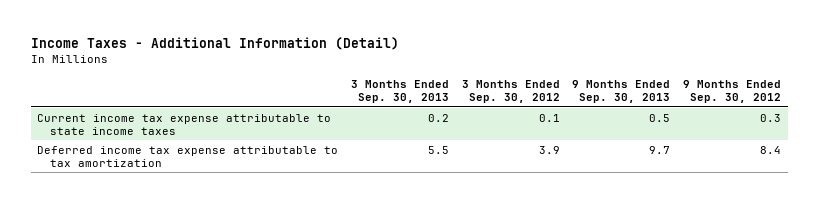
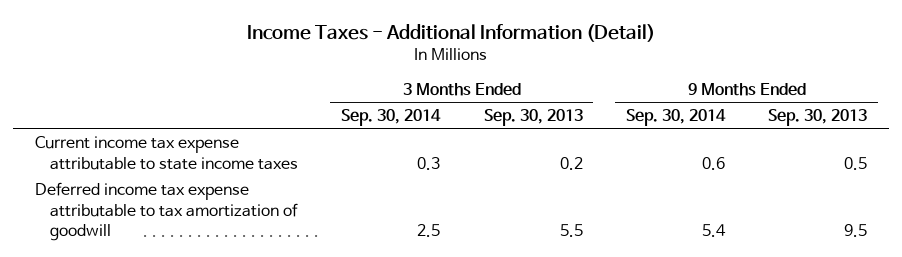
[461,80,560,104] 3 Months Ended Sep. 30, 2012 -> none
[683,80,782,104] 9 Months Ended Sep. 30, 2012 -> none
none -> [341,109,442,127] Sep. 30, 2014
none -> [626,109,727,127] Sep. 30, 2014
[37,145,339,167] Deferred income tax expense attributable to tax amortization -> [35,181,298,242] Deferred income tax expense attributable to tax amortization of goodwill
[649,145,671,154] 9.7 -> [844,224,868,238] 9.5

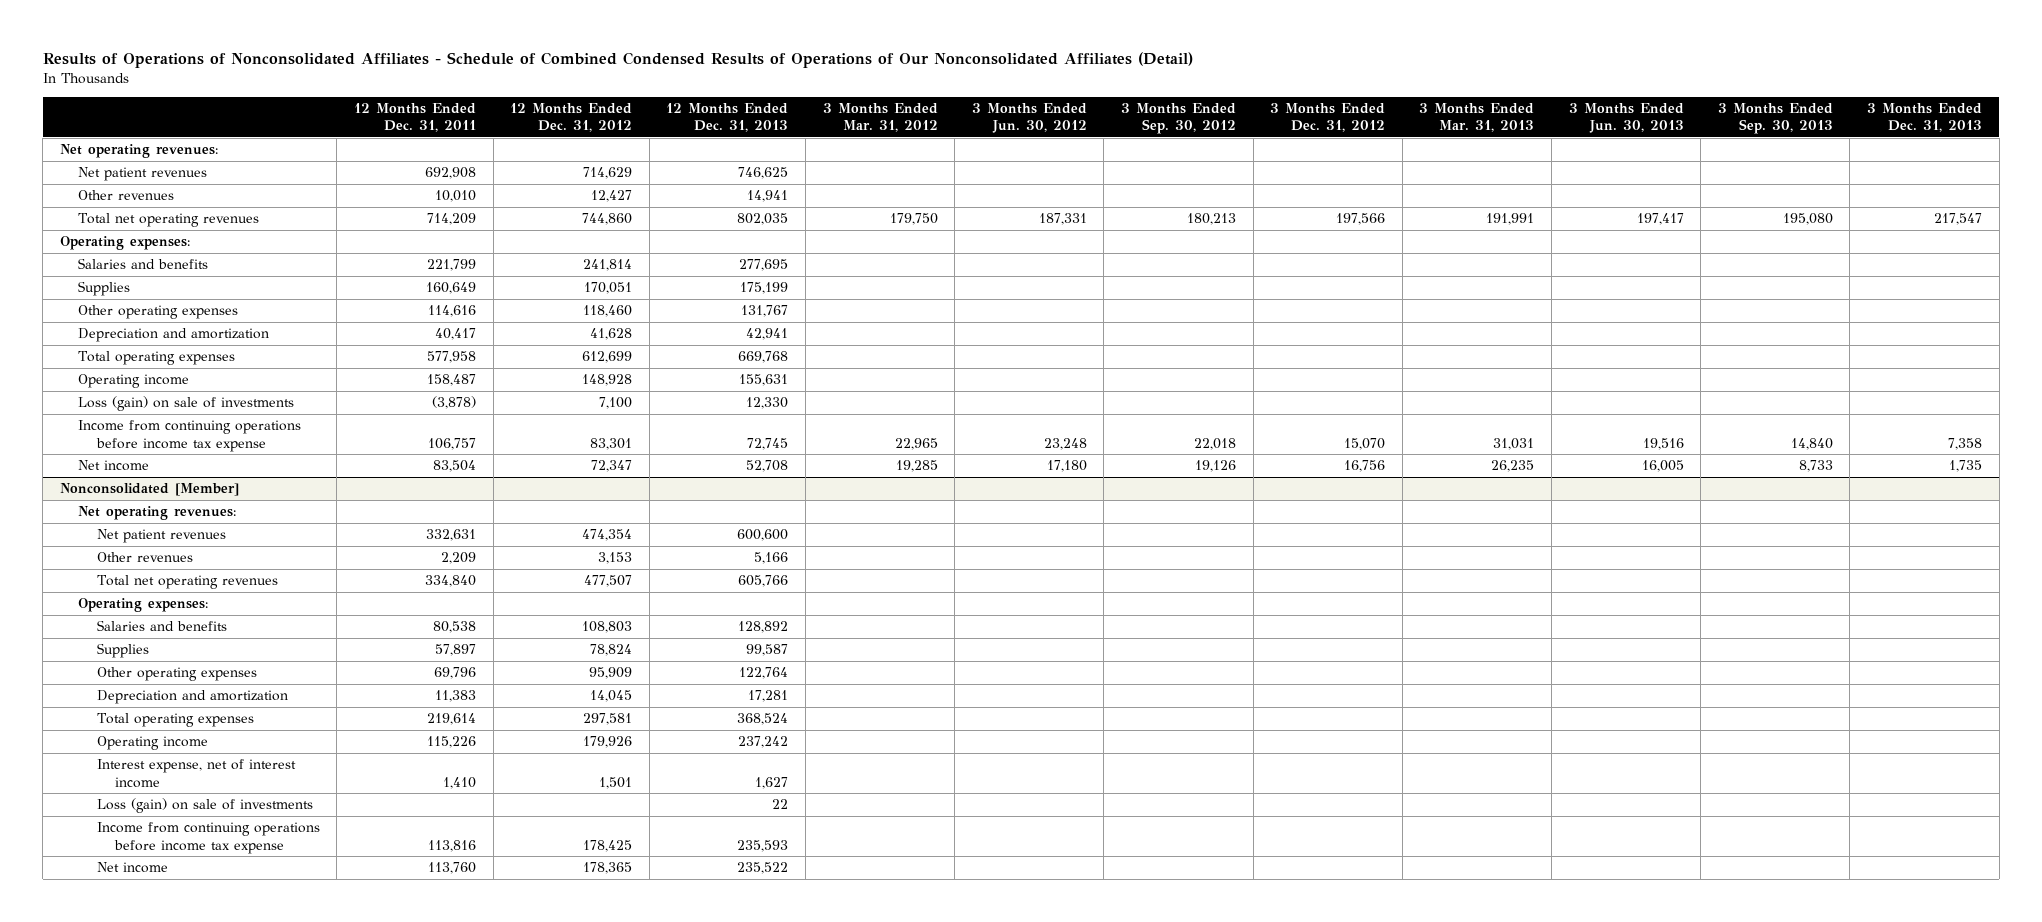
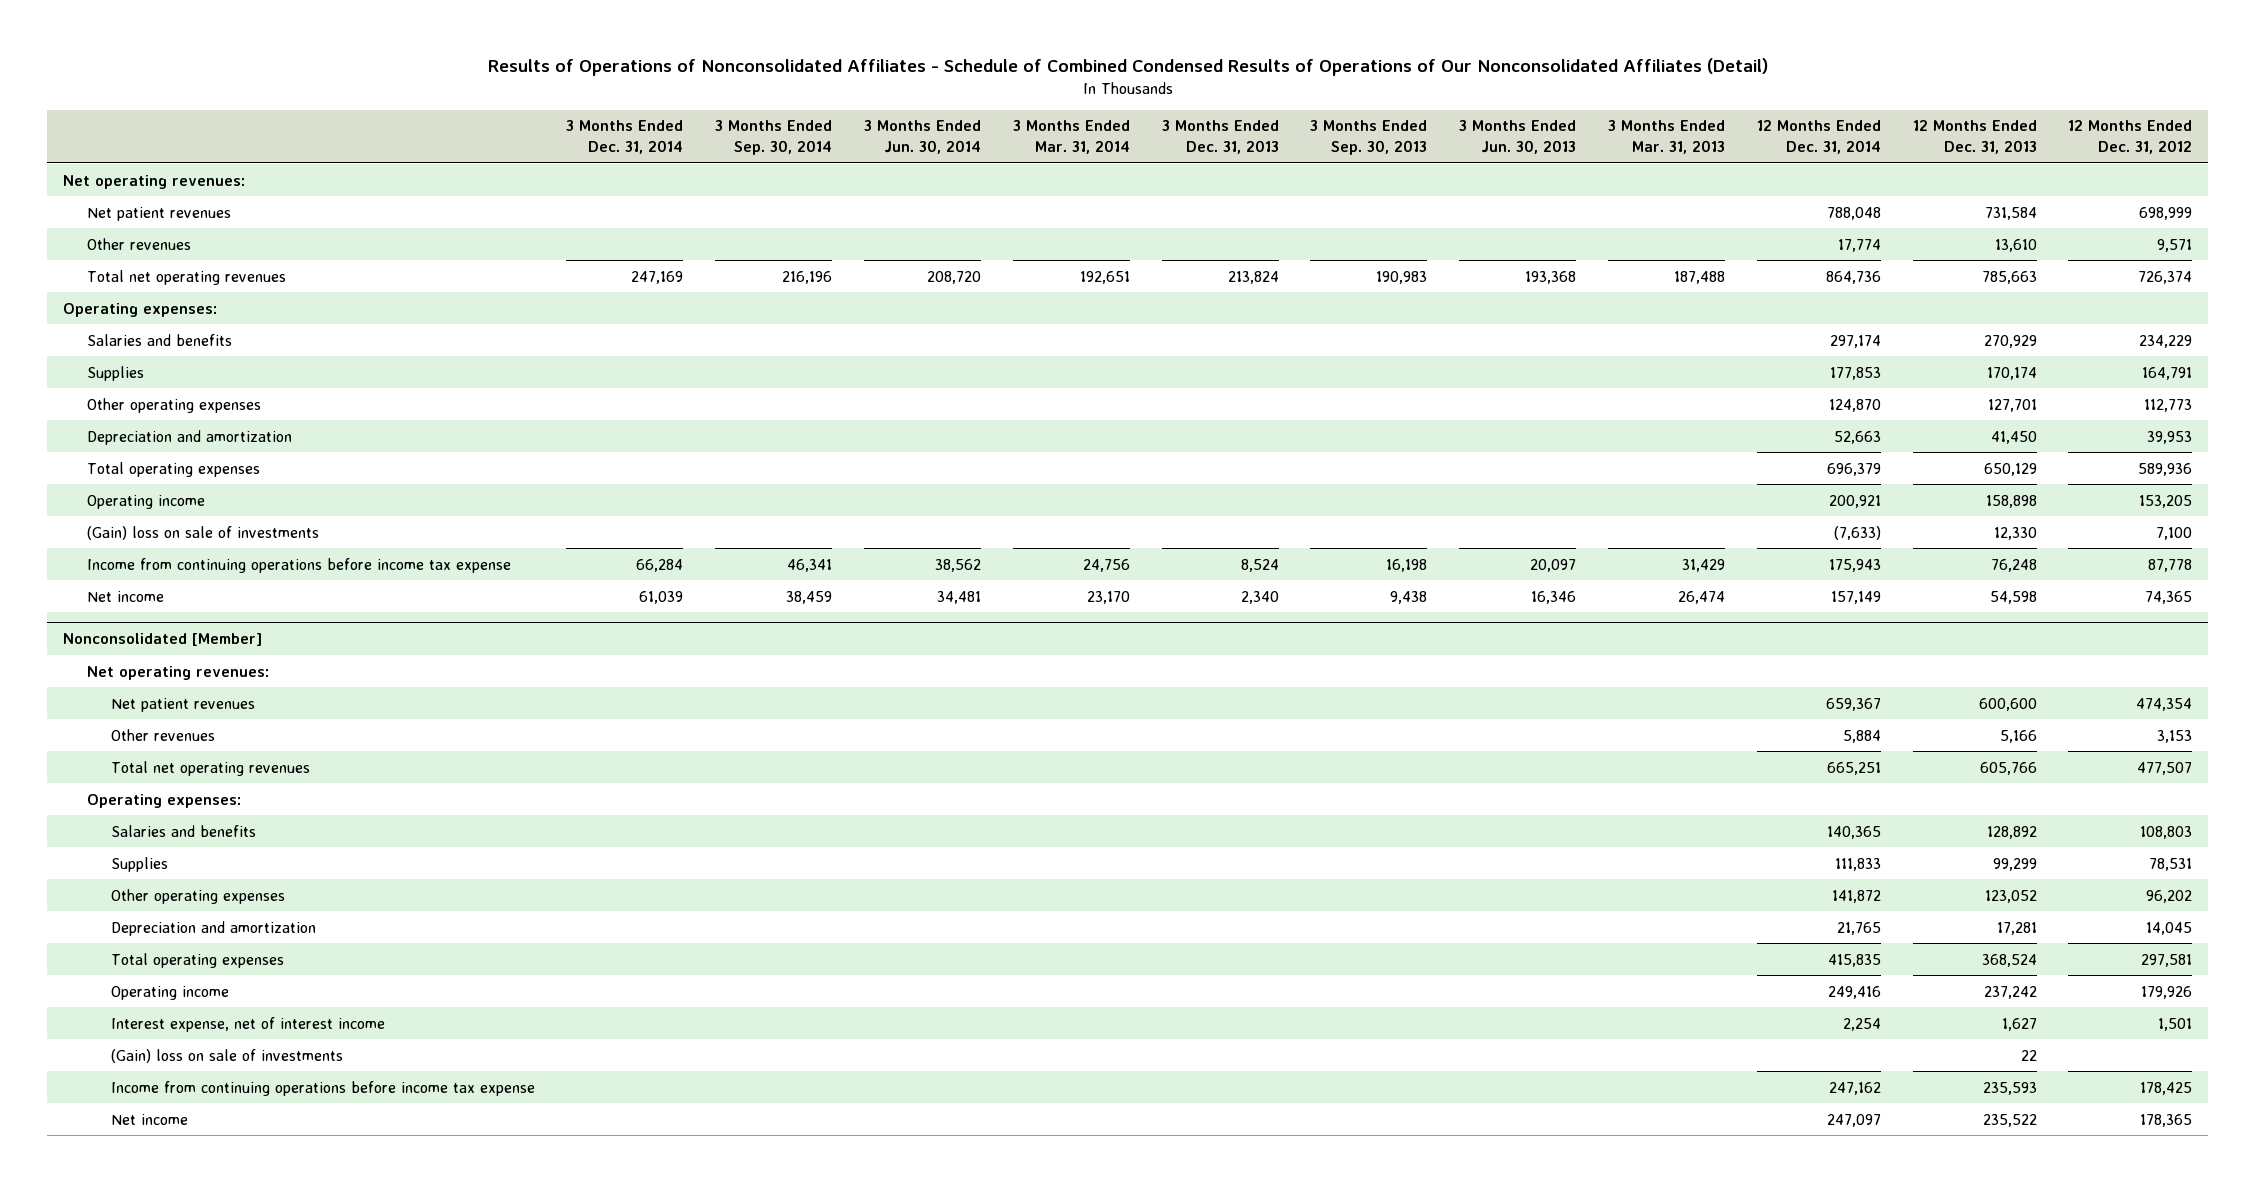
[354,102,477,133] 12 Months Ended Dec. 31, 2011 -> none
[822,102,938,133] 3 Months Ended Mar. 31, 2012 -> none
[971,102,1087,134] 3 Months Ended Jun. 30, 2012 -> none
[1121,102,1237,135] 3 Months Ended Sep. 30, 2012 -> none
[1270,102,1386,133] 3 Months Ended Dec. 31, 2012 -> none
none -> [566,120,684,154] 3 Months Ended Dec. 31, 2014
none -> [715,120,833,155] 3 Months Ended Sep. 30, 2014
none -> [864,120,982,154] 3 Months Ended Jun. 30, 2014
none -> [1012,120,1130,154] 3 Months Ended Mar. 31, 2014
none -> [1756,120,1881,154] 12 Months Ended Dec. 31, 2014
[583,167,633,180] 714,629 -> [2139,206,2193,220] 698,999
[738,167,789,180] 746,625 -> [1984,206,2037,220] 731,584
[591,190,633,203] 12,427 -> [2157,238,2193,252] 9,571
[747,190,789,203] 14,941 -> [1994,238,2037,252] 13,610
[582,213,633,226] 744,860 -> [2138,270,2193,284] 726,374
[737,213,789,226] 802,035 -> [1981,270,2037,284] 785,663
[1486,213,1535,226] 191,991 -> [1674,270,1726,284] 187,488
[1636,213,1684,226] 197,417 -> [1525,270,1577,284] 193,368
[1782,213,1833,226] 195,080 -> [1376,270,1428,284] 190,983
[1934,213,1983,226] 217,547 -> [1227,270,1279,284] 213,824
[583,259,633,272] 241,814 -> [2139,334,2193,348] 234,229
[739,259,789,272] 277,695 -> [1983,334,2037,348] 270,929
[584,282,633,295] 170,051 -> [2142,366,2193,380] 164,791
[740,282,789,295] 175,199 -> [1986,366,2037,380] 170,174
[583,305,633,318] 118,460 -> [2144,398,2193,412] 112,773
[741,305,789,318] 131,767 -> [1987,398,2037,412] 127,701
[590,328,633,341] 41,628 -> [2147,430,2193,444] 39,953
[746,328,789,341] 42,941 -> [1990,430,2037,444] 41,450
[582,351,633,364] 612,699 -> [2138,462,2193,476] 589,936
[738,351,789,364] 669,768 -> [1983,462,2037,476] 650,129
[582,374,633,387] 148,928 -> [2139,494,2193,508] 153,205
[739,374,789,387] 155,631 -> [1985,494,2037,508] 158,898
[78,396,295,412] Loss (gain) on sale of investments -> [86,525,319,540] (Gain) loss on sale of investments
[590,437,633,450] 83,301 -> [2148,558,2193,572] 87,778
[747,437,789,450] 72,745 -> [1990,558,2037,572] 76,248
[1493,437,1535,450] 31,031 -> [1682,558,1726,572] 31,429
[1642,437,1684,450] 19,516 -> [1530,558,1577,572] 20,097
[1790,437,1833,450] 14,840 -> [1386,558,1428,572] 16,198
[1948,437,1983,450] 7,358 -> [1240,558,1279,572] 8,524
[591,460,633,473] 72,347 -> [2145,590,2193,604] 74,365
[746,460,789,473] 52,708 -> [1989,590,2037,604] 54,598
[1491,460,1535,473] 26,235 -> [1678,590,1726,604] 26,474
[1641,460,1684,473] 16,005 -> [1531,590,1577,604] 16,346
[1798,460,1833,473] 8,733 -> [1390,590,1428,604] 9,438
[1949,460,1983,473] 1,735 -> [1240,590,1279,604] 2,340
[590,644,633,657] 78,824 -> [2149,857,2193,871] 78,531
[746,644,789,657] 99,587 -> [1992,857,2037,871] 99,299
[589,667,633,680] 95,909 -> [2146,889,2193,903] 96,202
[739,667,789,680] 122,764 -> [1984,889,2037,903] 123,052
[96,798,313,814] Loss (gain) on sale of investments -> [110,1048,343,1063] (Gain) loss on sale of investments

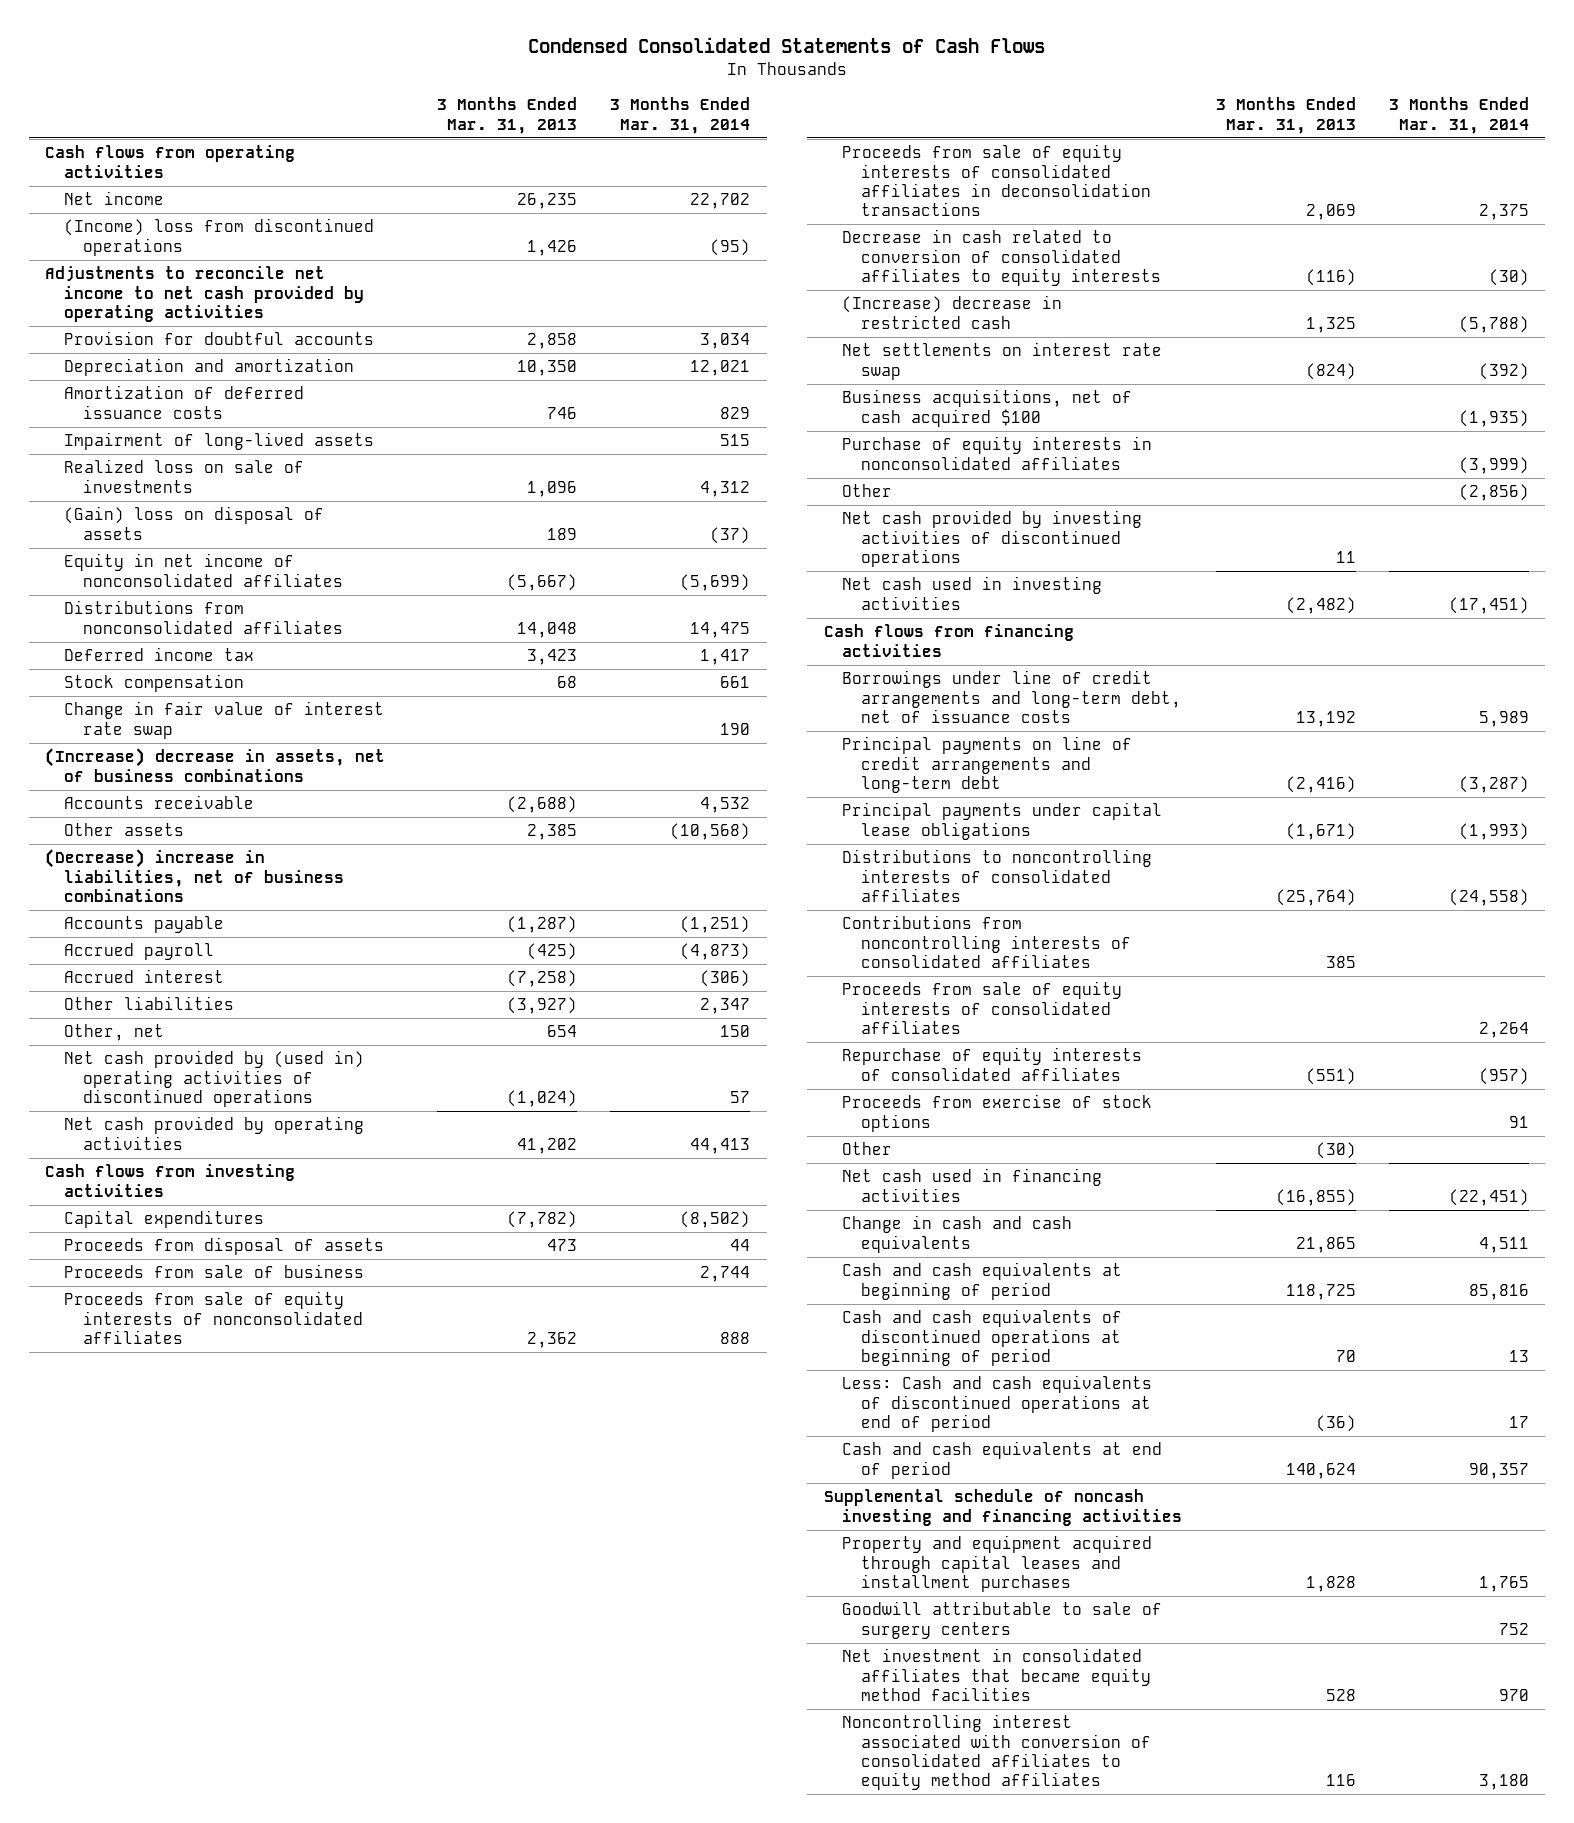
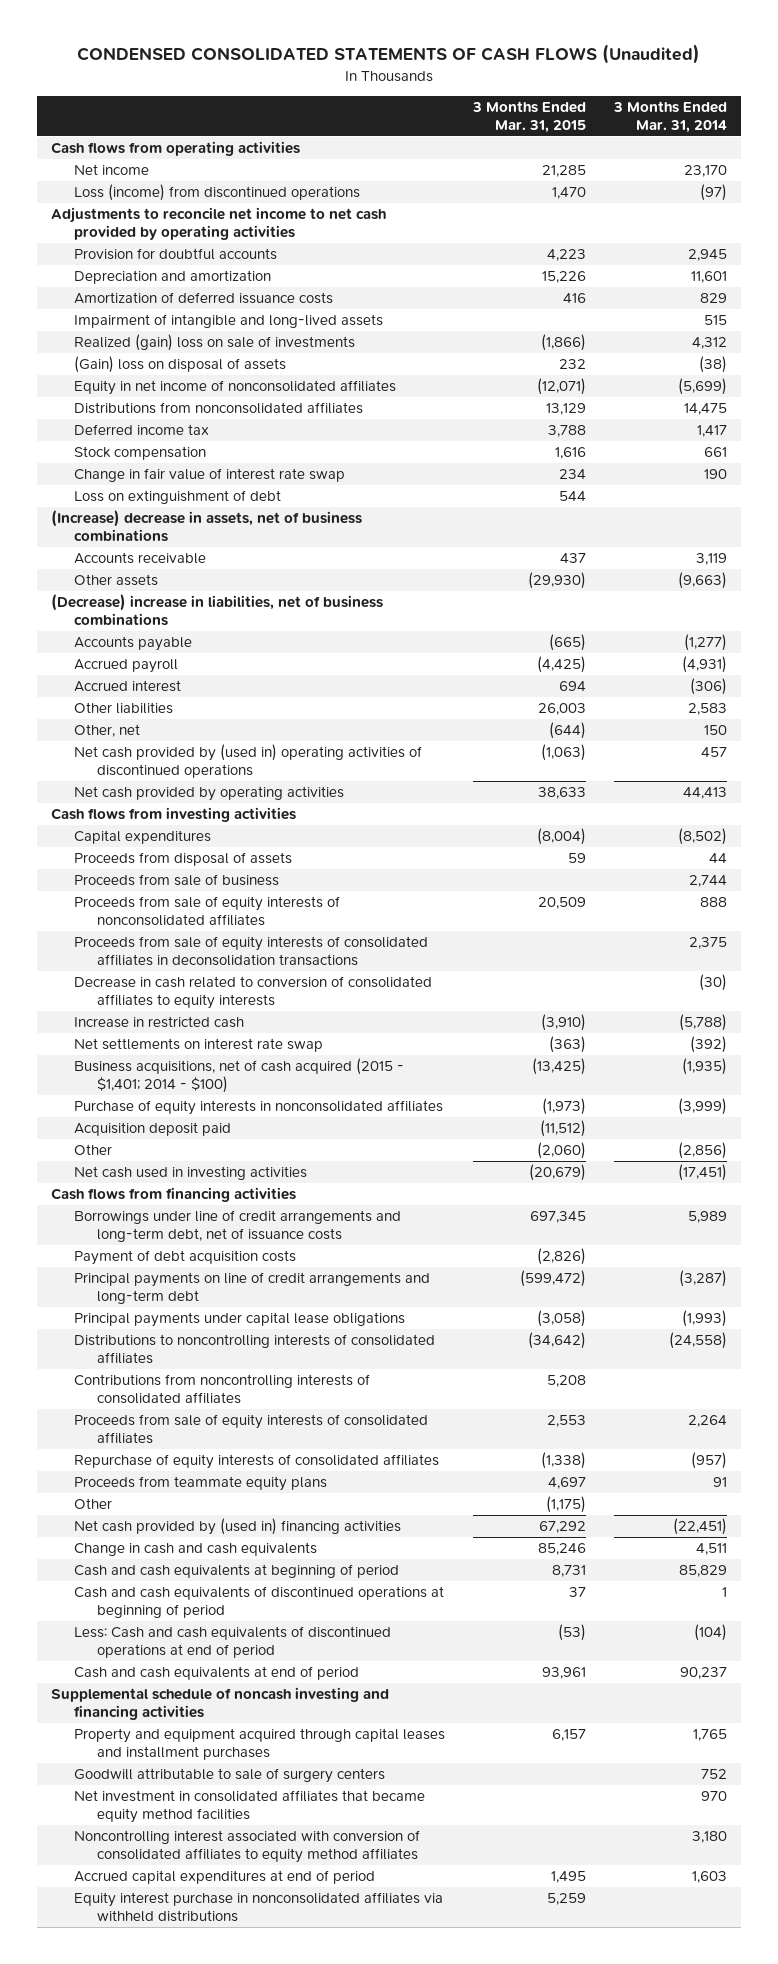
[528,37,1046,54] Condensed Consolidated Statements of Cash Flows -> [77,44,701,65] CONDENSED CONSOLIDATED STATEMENTS OF CASH FLOWS (Unaudited)
[437,97,578,134] 3 Months Ended Mar. 31, 2013 -> none
none -> [472,101,587,133] 3 Months Ended Mar. 31, 2015
[690,193,751,210] 22,702 -> [684,165,728,178] 23,170
[64,218,375,256] (Income) loss from discontinued operations -> [73,184,360,202] Loss (income) from discontinued operations
[710,238,751,256] (95) -> [700,184,728,202] (97)
[700,333,751,350] 3,034 -> [688,249,728,262] 2,945
[690,360,751,377] 12,021 -> [691,271,728,284] 11,601
[64,432,375,451] Impairment of long-lived assets -> [73,314,383,329] Impairment of intangible and long-lived assets
[64,459,305,493] Realized loss on sale of investments -> [73,334,355,352] Realized (gain) loss on sale of investments
[710,526,751,544] (37) -> [699,356,728,374] (38)
none -> [73,490,281,505] Loss on extinguishment of debt
[700,797,751,814] 4,532 -> [696,553,728,566] 3,119
[670,823,751,841] (10,568) -> [678,572,728,590] (9,663)
[680,916,751,934] (1,251) -> [684,634,728,652] (1,277)
[680,943,751,961] (4,873) -> [682,656,728,674] (4,931)
[700,998,751,1015] 2,347 -> [688,703,728,716] 2,583
[730,1090,751,1103] 57 -> [701,747,728,758] 457
[842,295,1063,329] (Increase) decrease in restricted cash -> [73,1016,244,1029] Increase in restricted cash
[842,389,1133,427] Business acquisitions, net of cash acquired $100 -> [73,1058,404,1093] Business acquisitions, net of cash acquired (2015 - $1,401; 2014 - $100)
none -> [73,1122,231,1137] Acquisition deposit paid
[842,510,1143,567] Net cash provided by investing activities of discontinued operations -> none
none -> [73,1250,296,1266] Payment of debt acquisition costs
[842,1094,1153,1132] Proceeds from exercise of stock options -> none
none -> [73,1476,327,1492] Proceeds from teammate equity plans
[842,1168,1103,1202] Net cash used in financing activities -> [73,1518,401,1536] Net cash provided by (used in) financing activities
[1468,1283,1529,1300] 85,816 -> [679,1565,728,1578] 85,829
[1508,1349,1529,1362] 13 -> [722,1587,728,1598] 1
[1508,1415,1529,1428] 17 -> [694,1624,728,1642] (104)
[1468,1462,1529,1479] 90,357 -> [680,1667,728,1680] 90,237
none -> [73,1870,375,1885] Accrued capital expenditures at end of period
none -> [73,1892,443,1922] Equity interest purchase in nonconsolidated affiliates via withheld distributions

